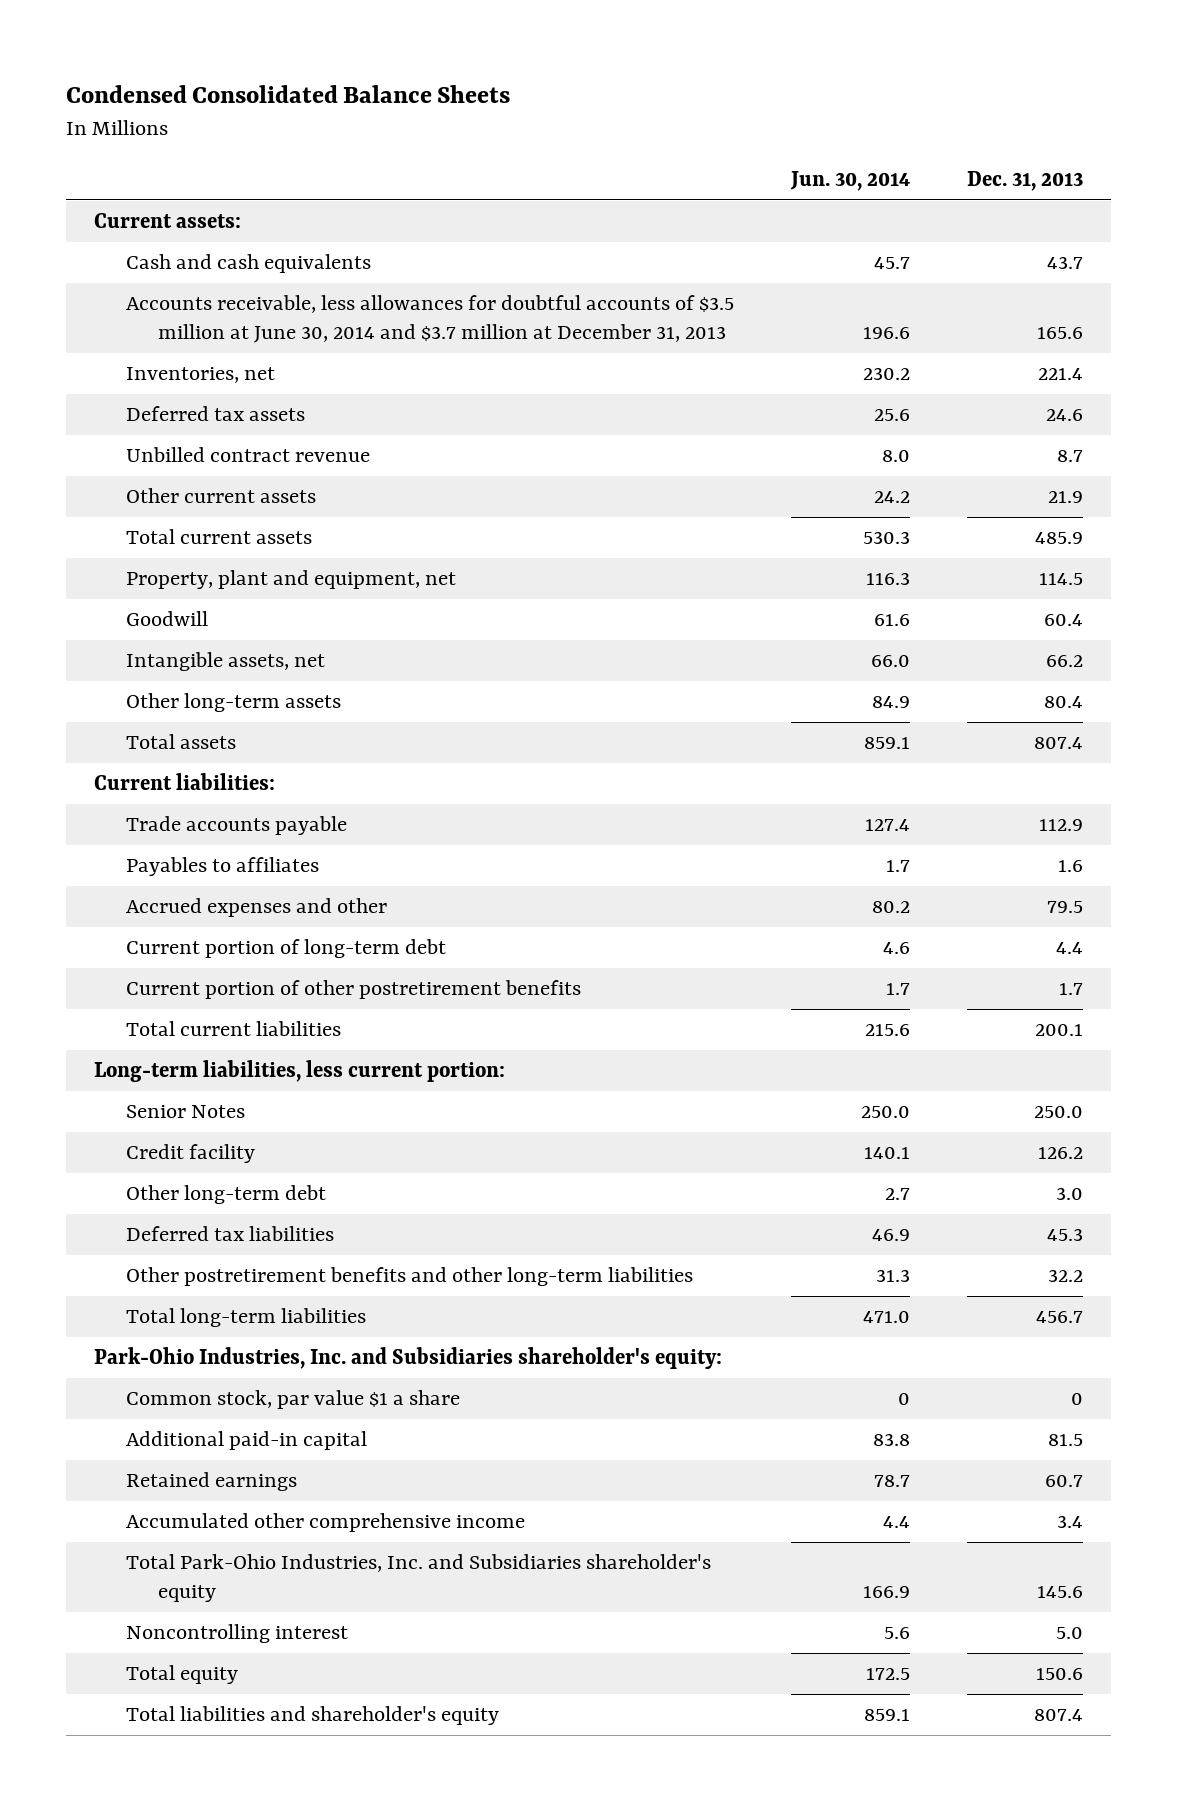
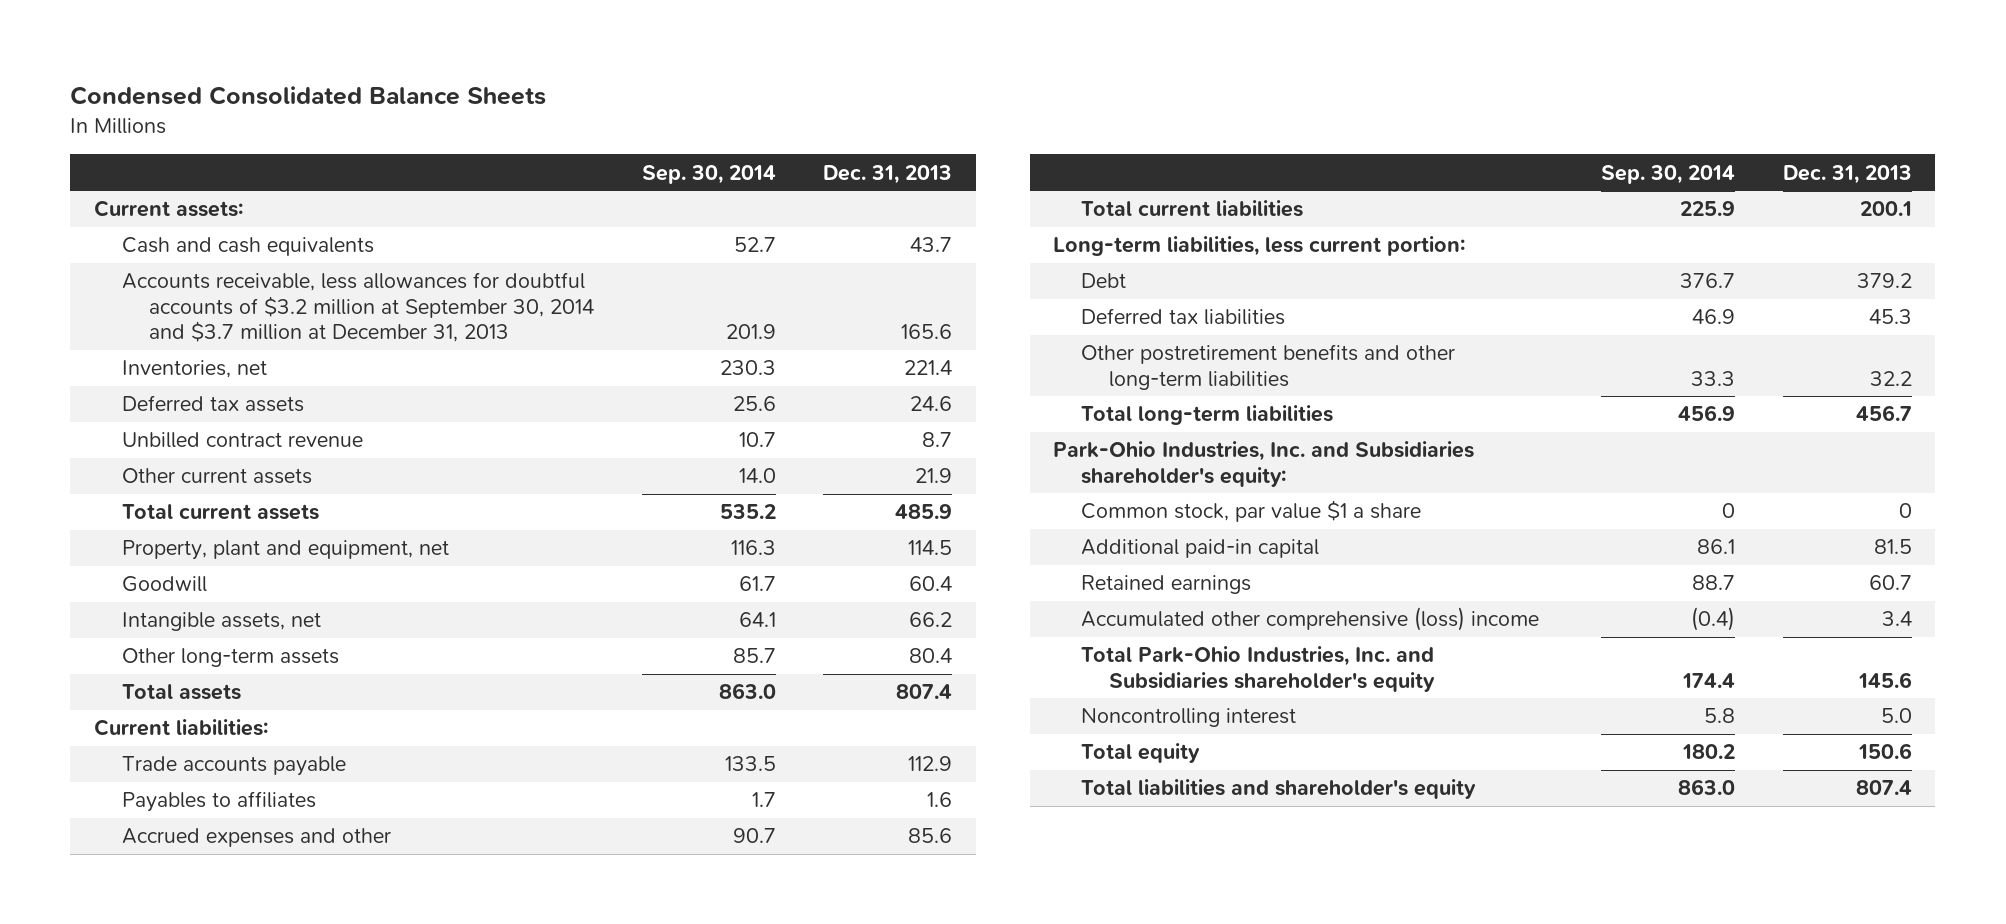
[790,171,911,192] Jun. 30, 2014 -> none
none -> [641,164,776,184] Sep. 30, 2014
[126,295,735,344] Accounts receivable, less allowances for doubtful accounts of $3.5 million at June 30, 2014 and $3.7 million at December 31, 2013 -> [121,272,595,343] Accounts receivable, less allowances for doubtful accounts of $3.2 million at September 30, 2014 and $3.7 million at December 31, 2013
[126,939,447,959] Current portion of long-term debt -> none
[126,980,582,1000] Current portion of other postretirement benefits -> none
[1046,901,1083,914] 79.5 -> [908,828,953,844] 85.6
[126,1105,246,1119] Senior Notes -> none
[126,1144,256,1164] Credit facility -> none
[126,1185,327,1205] Other long-term debt -> none
none -> [1081,273,1127,289] Debt
[126,1513,526,1533] Accumulated other comprehensive income -> [1081,607,1540,632] Accumulated other comprehensive (loss) income

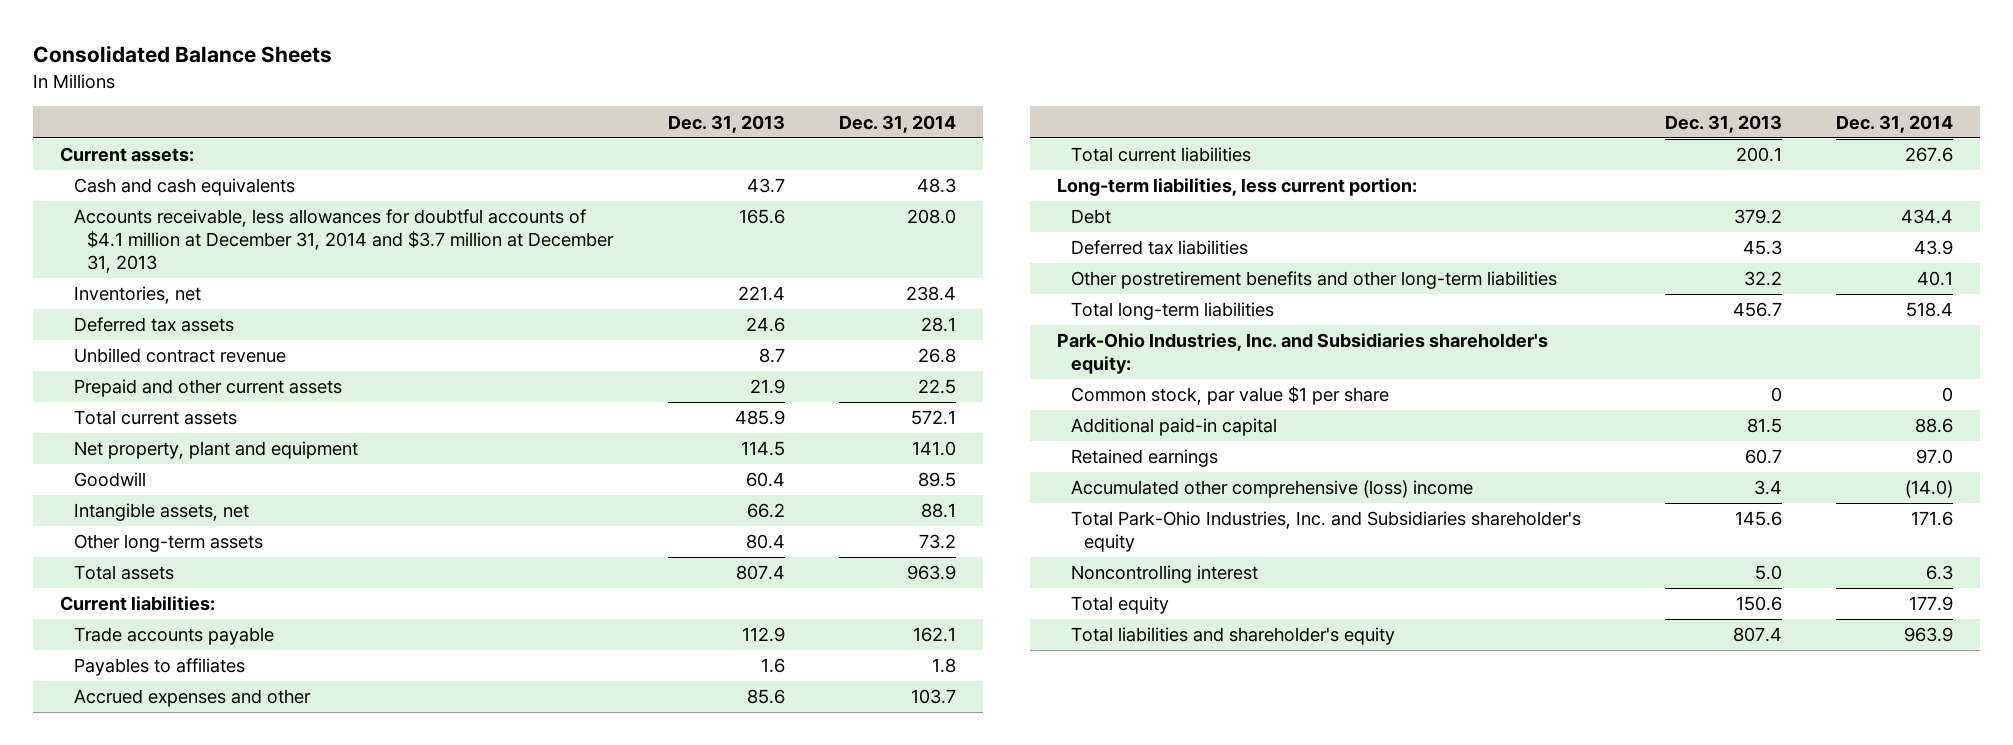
[70,85,547,105] Condensed Consolidated Balance Sheets -> [33,45,333,64] Consolidated Balance Sheets
[641,164,776,184] Sep. 30, 2014 -> none
none -> [839,114,957,133] Dec. 31, 2014
[121,272,595,343] Accounts receivable, less allowances for doubtful accounts of $3.2 million at September 30, 2014 and $3.7 million at December 31, 2013 -> [73,209,615,273] Accounts receivable, less allowances for doubtful accounts of $4.1 million at December 31, 2014 and $3.7 million at December 31, 2013
[121,468,312,485] Other current assets -> [73,379,342,398] Prepaid and other current assets
[121,540,449,561] Property, plant and equipment, net -> [73,441,358,460] Net property, plant and equipment
[1081,500,1422,523] Common stock, par value $1 a share -> [1070,386,1389,406] Common stock, par value $1 per share

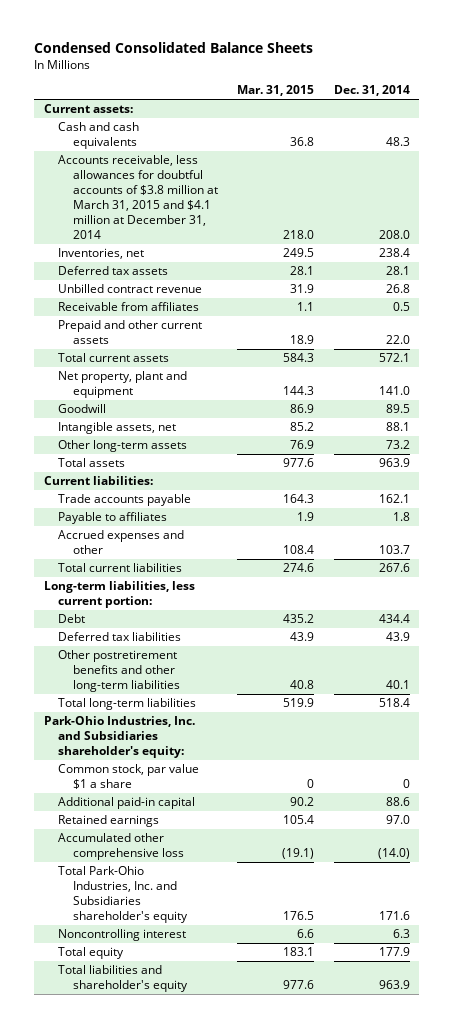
[33,45,333,64] Consolidated Balance Sheets -> [34,41,314,53] Condensed Consolidated Balance Sheets
[667,114,785,133] Dec. 31, 2013 -> none
none -> [237,85,315,97] Mar. 31, 2015
[73,209,615,273] Accounts receivable, less allowances for doubtful accounts of $4.1 million at December 31, 2014 and $3.7 million at December 31, 2013 -> [58,155,218,240] Accounts receivable, less allowances for doubtful accounts of $3.8 million at March 31, 2015 and $4.1 million at December 31, 2014
none -> [58,302,200,312] Receivable from affiliates
[918,379,957,395] 22.5 -> [385,335,410,345] 22.0
[73,658,245,677] Payables to affiliates -> [58,512,168,525] Payable to affiliates
[1070,386,1389,406] Common stock, par value $1 per share -> [58,764,200,790] Common stock, par value $1 a share
[1070,480,1473,499] Accumulated other comprehensive (loss) income -> [58,833,184,861] Accumulated other comprehensive loss

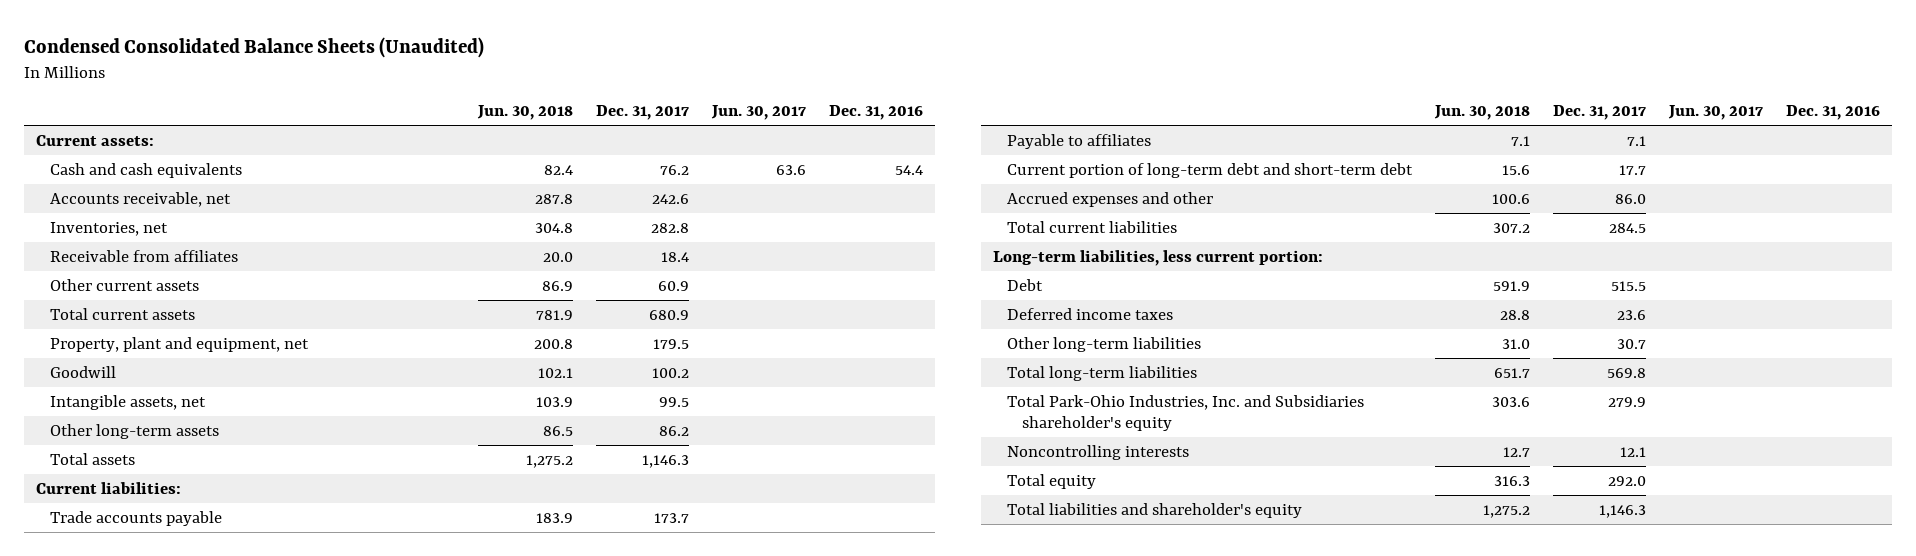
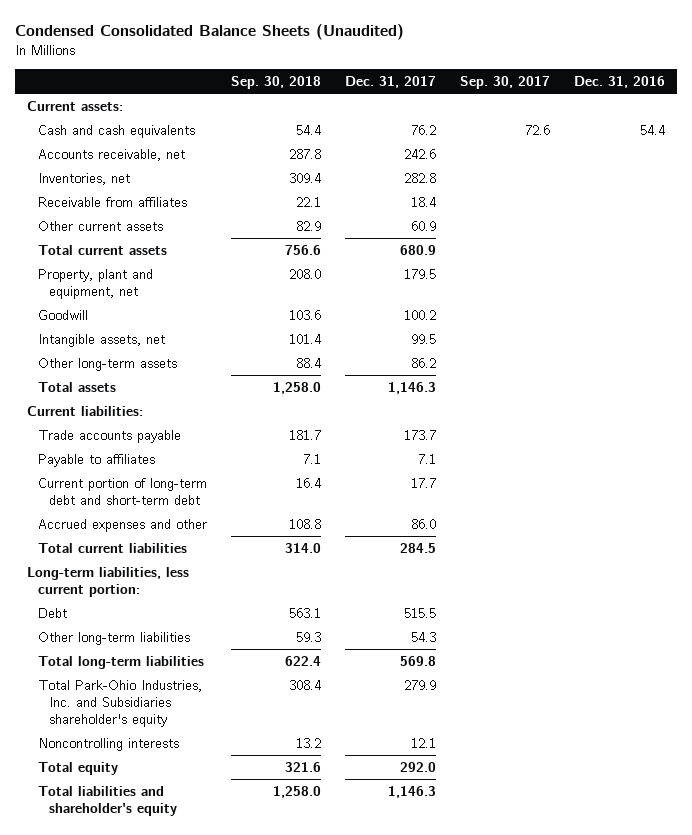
[477,105,574,121] Jun. 30, 2018 -> none
[711,105,807,121] Jun. 30, 2017 -> none
none -> [230,76,321,90] Sep. 30, 2018
none -> [459,76,550,90] Sep. 30, 2017
[1007,307,1174,320] Deferred income taxes -> none
[1617,338,1647,349] 30.7 -> [410,631,436,642] 54.3

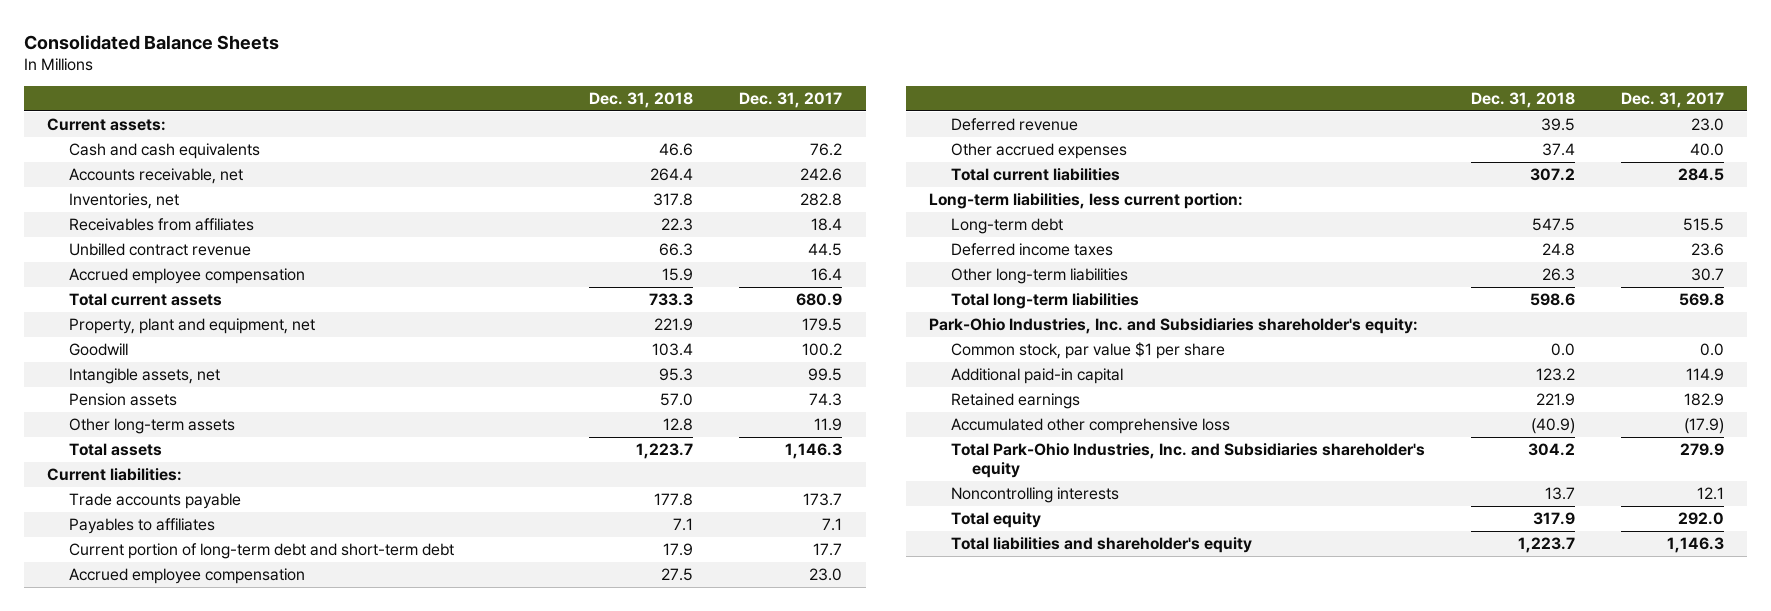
[14,24,404,41] Condensed Consolidated Balance Sheets (Unaudited) -> [23,34,279,50] Consolidated Balance Sheets
[230,76,321,90] Sep. 30, 2018 -> none
[459,76,550,90] Sep. 30, 2017 -> none
[573,76,665,89] Dec. 31, 2016 -> none
none -> [589,92,694,109] Dec. 31, 2018
[37,220,163,231] Other current assets -> none
[37,196,187,207] Receivable from affiliates -> [68,218,254,232] Receivables from affiliates
none -> [68,243,251,257] Unbilled contract revenue
none -> [68,268,305,285] Accrued employee compensation
none -> [68,393,177,407] Pension assets
[410,357,436,368] 86.2 -> [814,418,843,432] 11.9
[37,453,155,467] Payable to affiliates -> [68,518,215,535] Payables to affiliates
none -> [68,568,305,585] Accrued employee compensation
none -> [950,118,1078,132] Deferred revenue
[37,518,207,532] Accrued expenses and other -> [950,143,1127,160] Other accrued expenses
[410,518,436,529] 86.0 -> [1690,143,1725,157] 40.0
[37,607,67,618] Debt -> [950,218,1063,235] Long-term debt
none -> [950,243,1113,257] Deferred income taxes
[410,631,436,642] 54.3 -> [1691,268,1725,282] 30.7
none -> [928,318,1418,335] Park-Ohio Industries, Inc. and Subsidiaries shareholder's equity:
none -> [950,342,1225,360] Common stock, par value $1 per share
none -> [950,368,1123,385] Additional paid-in capital
none -> [950,393,1080,410] Retained earnings
none -> [950,418,1230,435] Accumulated other comprehensive loss

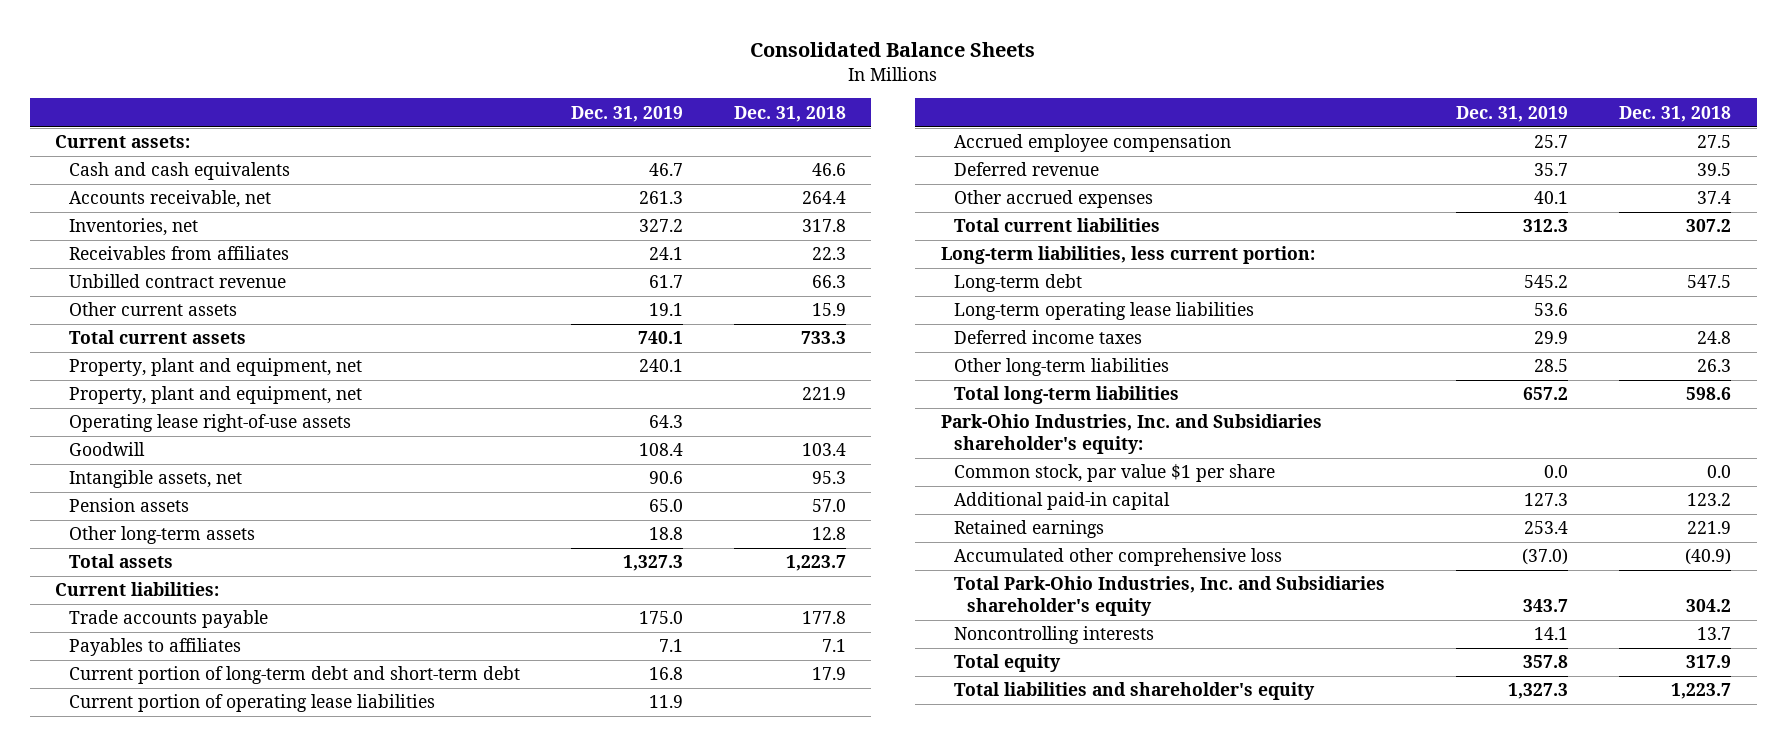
[739,92,843,109] Dec. 31, 2017 -> none
none -> [570,105,683,122] Dec. 31, 2019
[68,268,305,285] Accrued employee compensation -> [68,302,237,317] Other current assets
none -> [68,358,362,377] Property, plant and equipment, net
none -> [68,414,351,433] Operating lease right-of-use assets
none -> [68,694,435,713] Current portion of operating lease liabilities
none -> [953,302,1254,321] Long-term operating lease liabilities

